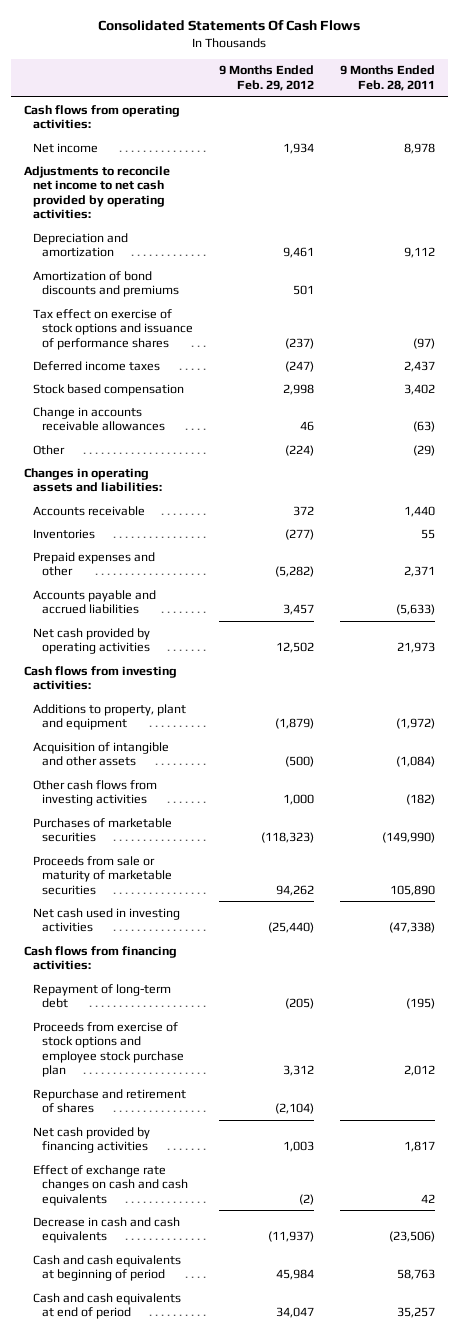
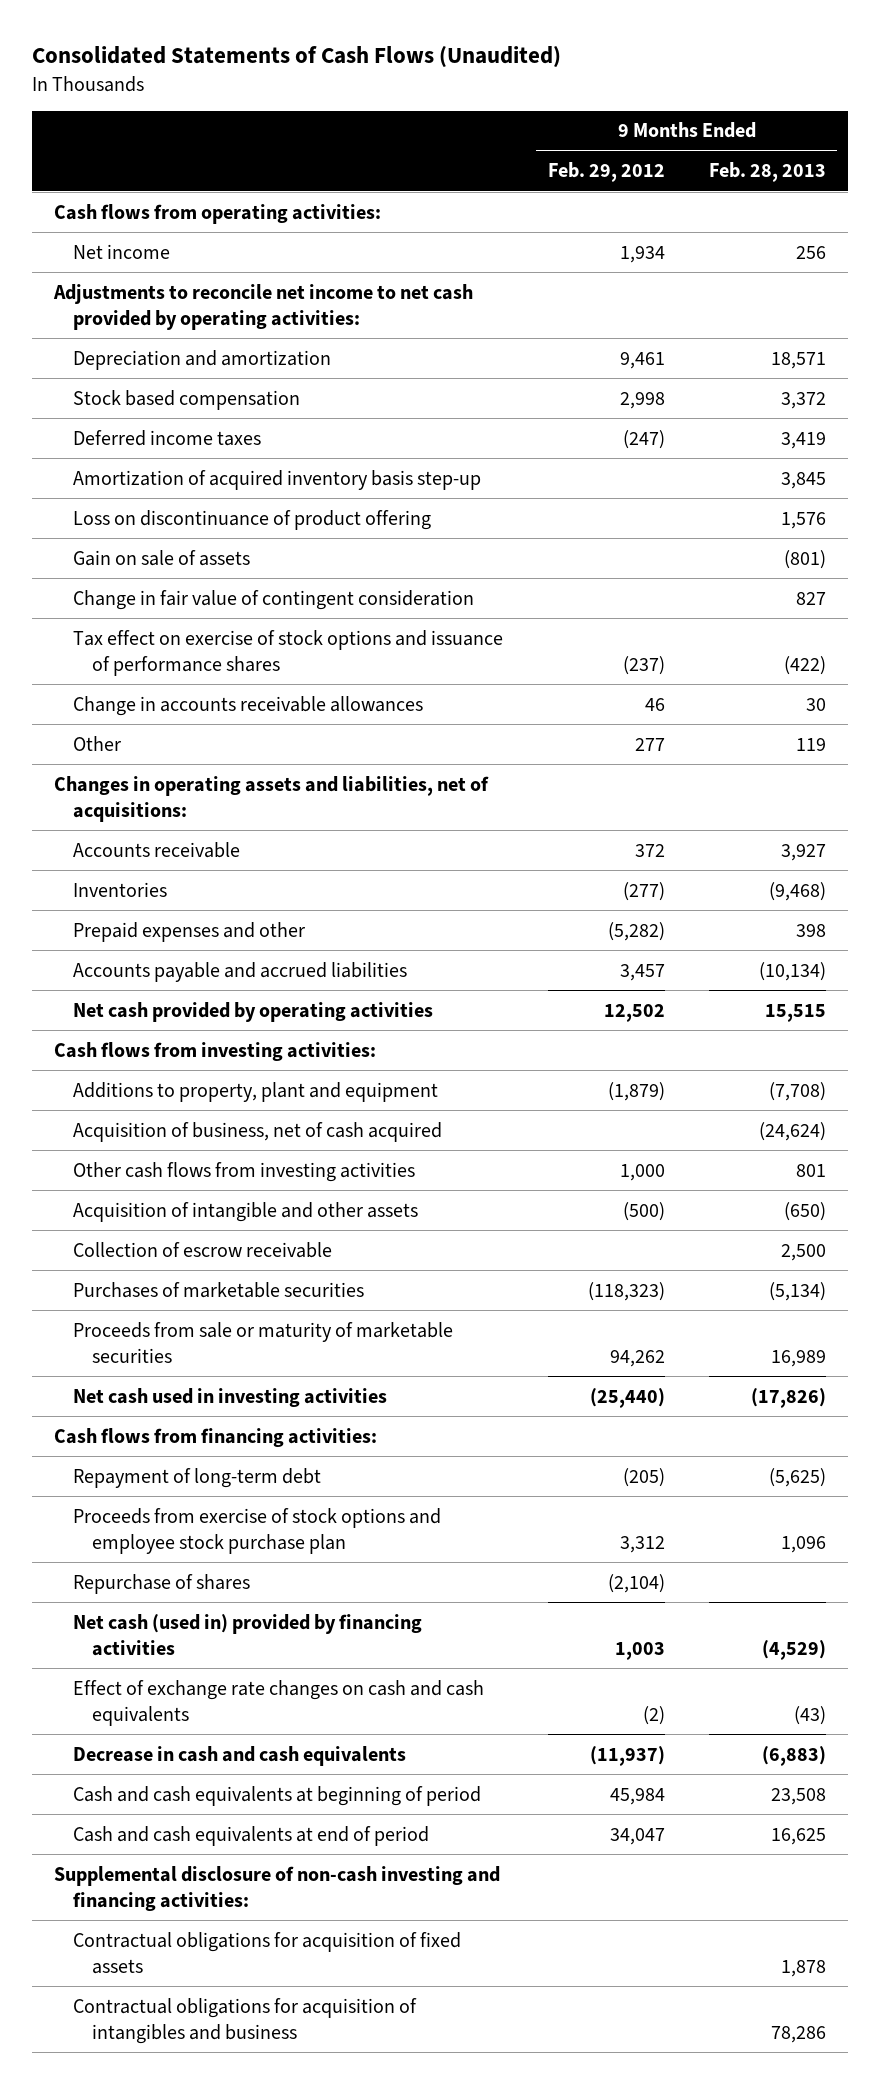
[98,20,361,32] Consolidated Statements Of Cash Flows -> [31,46,561,69] Consolidated Statements of Cash Flows (Unaudited)
[339,65,435,92] 9 Months Ended Feb. 28, 2011 -> none
none -> [709,162,827,183] Feb. 28, 2013
[33,270,180,298] Amortization of bond discounts and premiums -> none
[33,360,161,371] Deferred income taxes -> [72,429,261,446] Deferred income taxes
none -> [72,469,481,490] Amortization of acquired inventory basis step-up
none -> [72,509,431,530] Loss on discontinuance of product offering
none -> [72,549,250,566] Gain on sale of assets
none -> [72,589,474,610] Change in fair value of contingent consideration
[33,308,194,350] Tax effect on exercise of stock options and issuance of performance shares -> [72,629,503,676] Tax effect on exercise of stock options and issuance of performance shares
[285,444,315,456] (224) -> [634,737,665,751] 277
[23,467,163,493] Changes in operating assets and liabilities: -> [54,775,490,822] Changes in operating assets and liabilities, net of acquisitions:
none -> [72,1121,442,1142] Acquisition of business, net of cash acquired
[33,741,170,767] Acquisition of intangible and other assets -> [72,1201,418,1222] Acquisition of intangible and other assets
none -> [72,1241,332,1258] Collection of escrow receivable
[33,1088,187,1114] Repurchase and retirement of shares -> [72,1573,250,1594] Repurchase of shares
[33,1126,151,1154] Net cash provided by financing activities -> [72,1613,422,1656] Net cash (used in) provided by financing activities
none -> [54,1865,501,1911] Supplemental disclosure of non-cash investing and financing activities:
none -> [72,1931,461,1974] Contractual obligations for acquisition of fixed assets
none -> [72,1997,417,2044] Contractual obligations for acquisition of intangibles and business

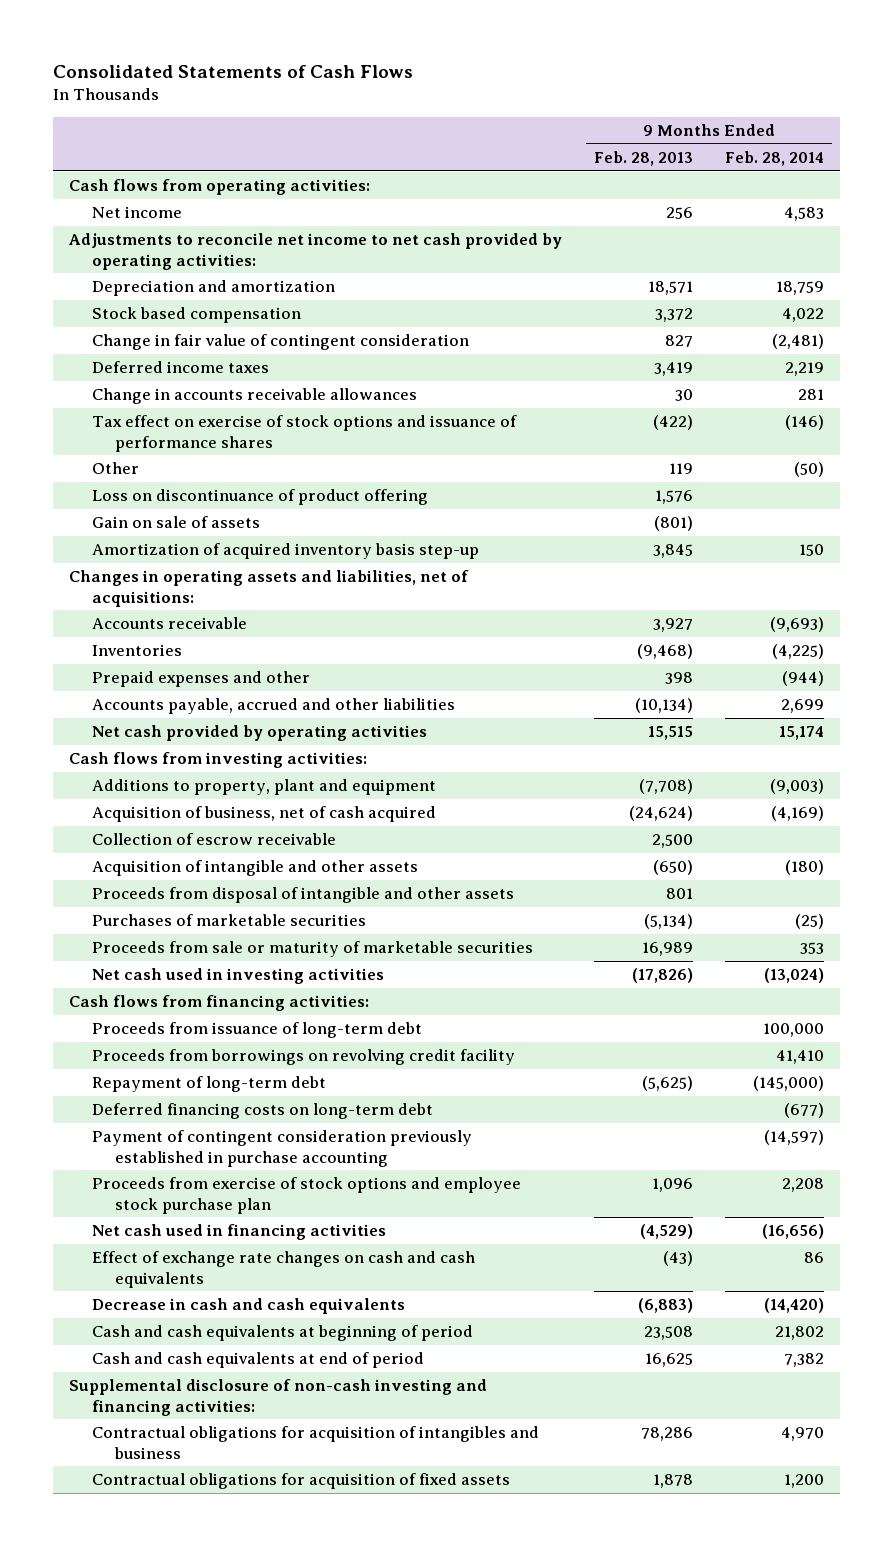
[31,46,561,69] Consolidated Statements of Cash Flows (Unaudited) -> [52,65,413,79] Consolidated Statements of Cash Flows
[547,162,665,183] Feb. 29, 2012 -> none
none -> [725,150,825,166] Feb. 28, 2014
[72,429,261,446] Deferred income taxes -> [92,361,270,374] Deferred income taxes
[72,629,503,676] Tax effect on exercise of stock options and issuance of performance shares -> [92,415,518,452] Tax effect on exercise of stock options and issuance of performance shares
[72,509,431,530] Loss on discontinuance of product offering -> [92,489,429,506] Loss on discontinuance of product offering
[72,549,250,566] Gain on sale of assets -> [92,516,261,529] Gain on sale of assets
[72,469,481,490] Amortization of acquired inventory basis step-up -> [92,543,480,560] Amortization of acquired inventory basis step-up
[72,961,407,982] Accounts payable and accrued liabilities -> [92,698,456,715] Accounts payable, accrued and other liabilities
[72,1161,415,1182] Other cash flows from investing activities -> none
[72,1201,418,1222] Acquisition of intangible and other assets -> [92,860,419,877] Acquisition of intangible and other assets
none -> [92,887,515,904] Proceeds from disposal of intangible and other assets
none -> [92,1022,423,1039] Proceeds from issuance of long-term debt
none -> [92,1049,516,1066] Proceeds from borrowings on revolving credit facility
none -> [92,1103,434,1120] Deferred financing costs on long-term debt
none -> [92,1130,473,1167] Payment of contingent consideration previously established in purchase accounting
[72,1573,250,1594] Repurchase of shares -> none
[72,1613,422,1656] Net cash (used in) provided by financing activities -> [92,1224,387,1241] Net cash used in financing activities
[72,1931,461,1974] Contractual obligations for acquisition of fixed assets -> [92,1473,511,1490] Contractual obligations for acquisition of fixed assets

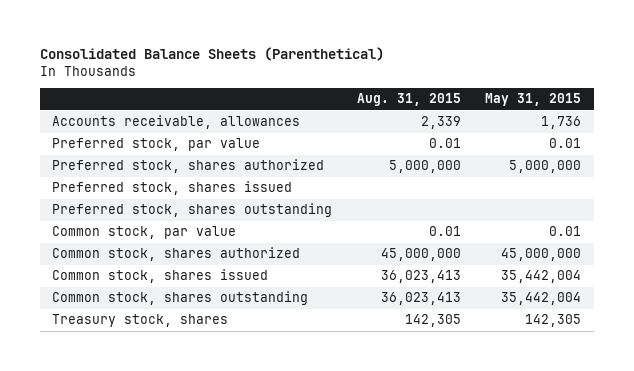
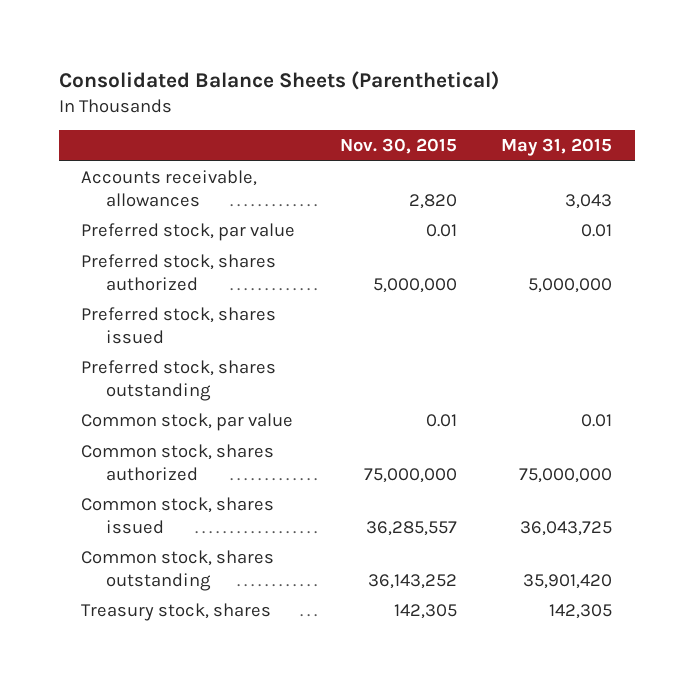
[356,93,461,107] Aug. 31, 2015 -> none
none -> [339,138,457,155] Nov. 30, 2015
[541,116,582,130] 1,736 -> [565,193,613,209] 3,043
[501,248,582,262] 45,000,000 -> [519,467,613,483] 75,000,000
[501,270,582,284] 35,442,004 -> [520,520,613,536] 36,043,725
[501,292,582,306] 35,442,004 -> [523,573,613,589] 35,901,420

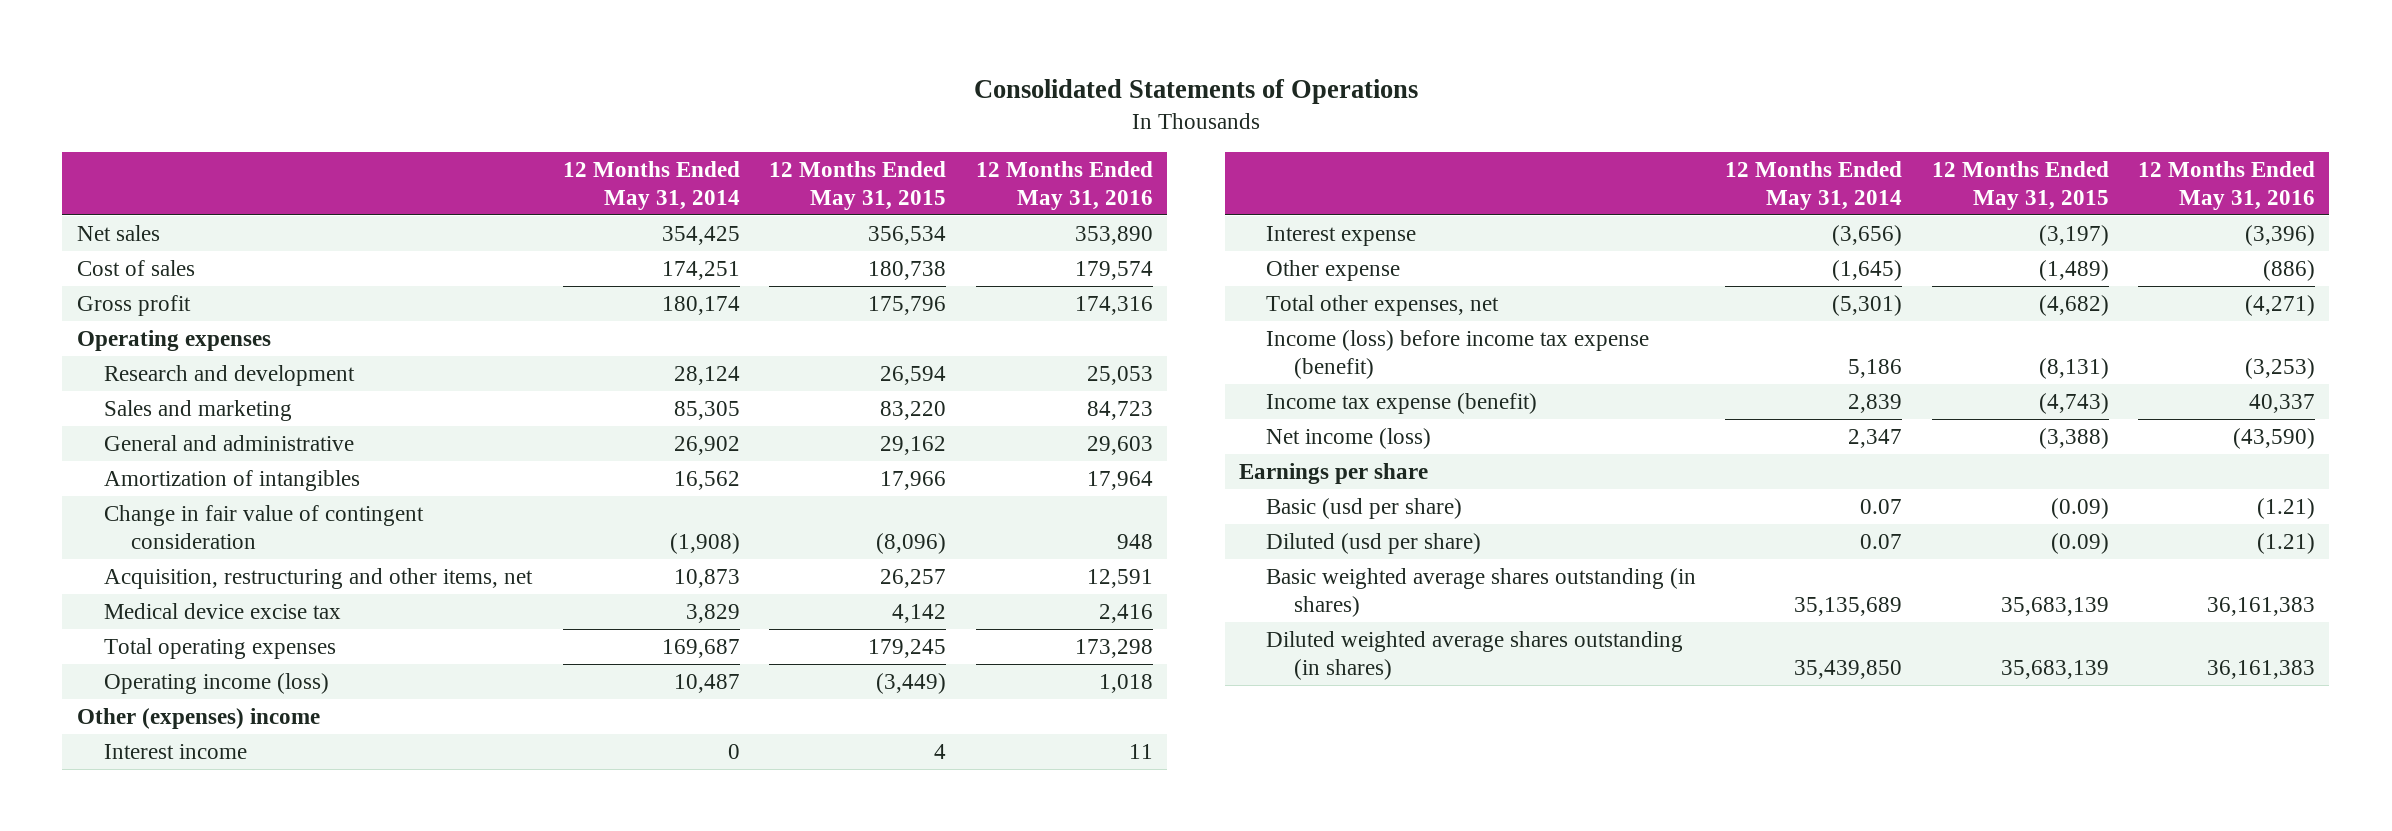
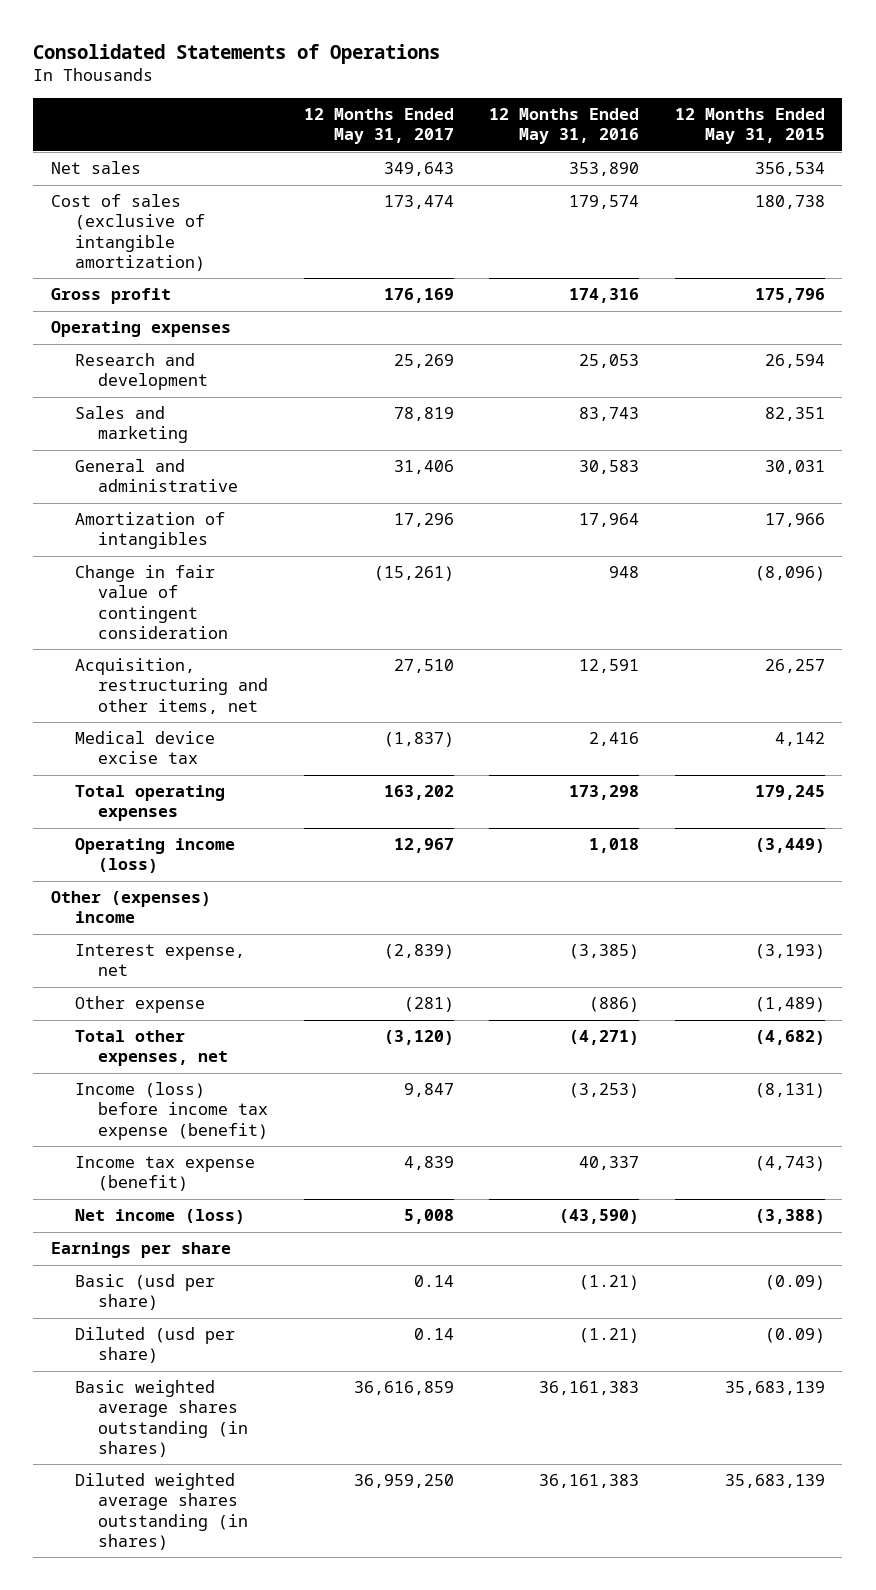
[563,160,741,210] 12 Months Ended May 31, 2014 -> none
none -> [303,108,454,145] 12 Months Ended May 31, 2017
[76,259,195,276] Cost of sales -> [50,194,205,271] Cost of sales (exclusive of intangible amortization)
[880,400,947,420] 83,220 -> [764,407,825,422] 82,351
[1086,400,1153,420] 84,723 -> [579,407,640,422] 83,743
[880,435,947,455] 29,162 -> [764,460,825,475] 30,031
[1086,435,1153,455] 29,603 -> [579,460,640,475] 30,583
[104,743,248,759] Interest income -> none
[1266,225,1417,246] Interest expense -> [74,944,245,977] Interest expense, net
[2038,224,2109,246] (3,197) -> [754,944,825,960] (3,193)
[2244,224,2315,246] (3,396) -> [569,944,640,960] (3,385)

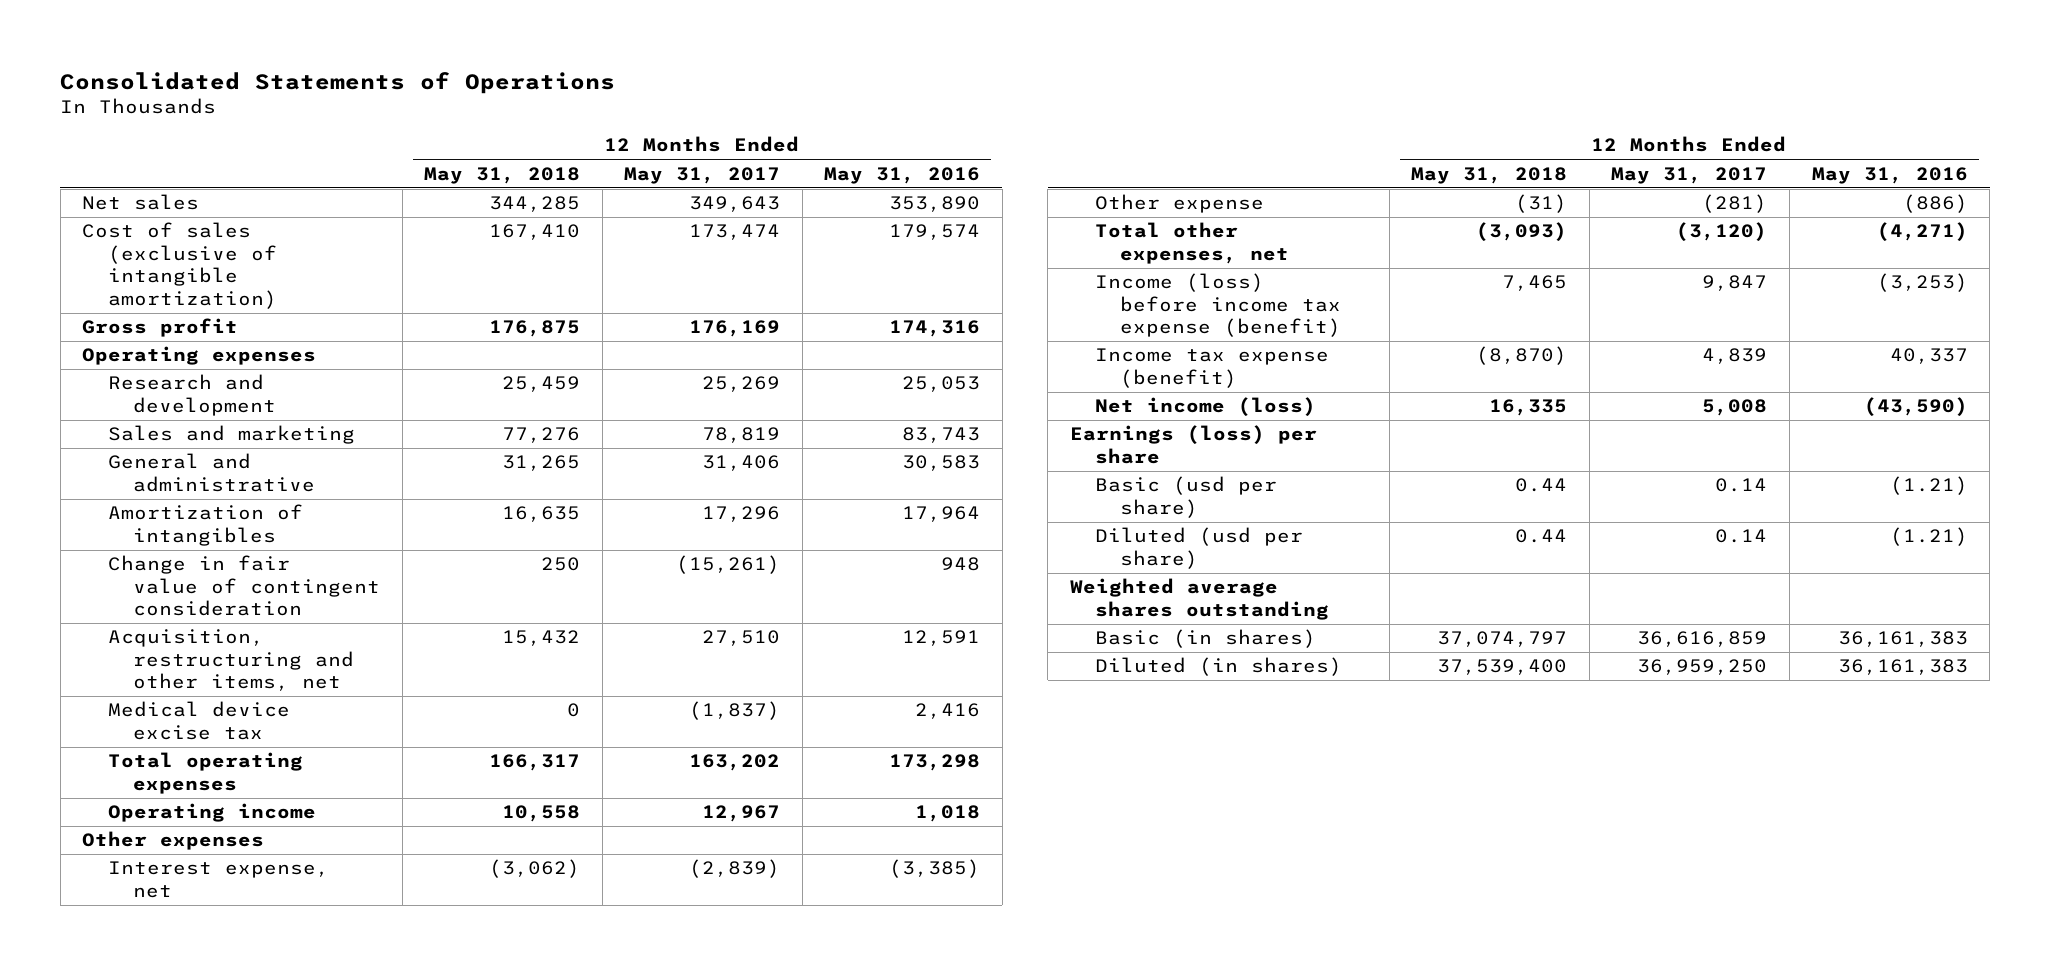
[674,108,825,145] 12 Months Ended May 31, 2015 -> none
none -> [424,166,581,184] May 31, 2018
[74,838,235,874] Operating income (loss) -> [107,803,316,823] Operating income
[50,891,211,924] Other (expenses) income -> [82,831,265,851] Other expenses
[50,1242,231,1259] Earnings per share -> [1069,425,1317,464] Earnings (loss) per share
none -> [1069,578,1330,620] Weighted average shares outstanding
[74,1380,249,1457] Basic weighted average shares outstanding (in shares) -> [1095,629,1317,649] Basic (in shares)
[74,1473,249,1550] Diluted weighted average shares outstanding (in shares) -> [1095,657,1343,677] Diluted (in shares)

